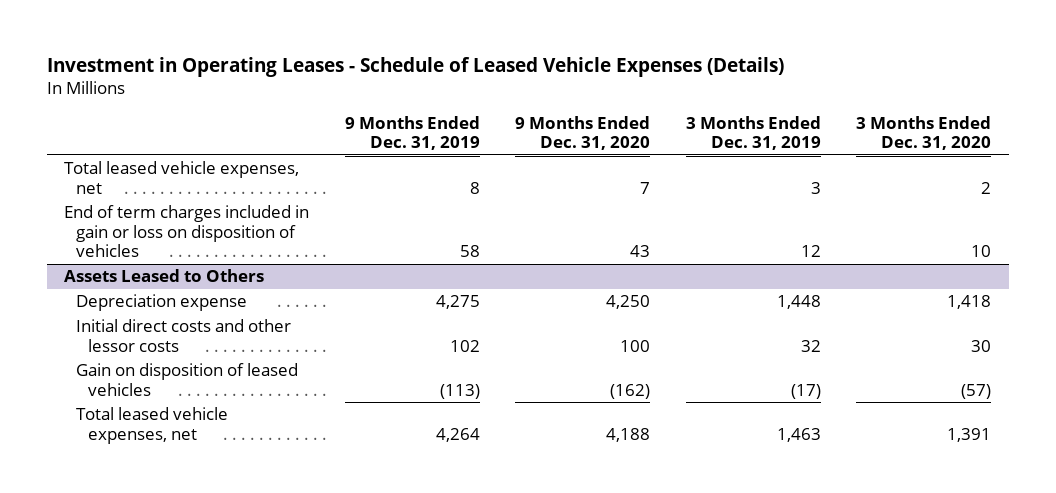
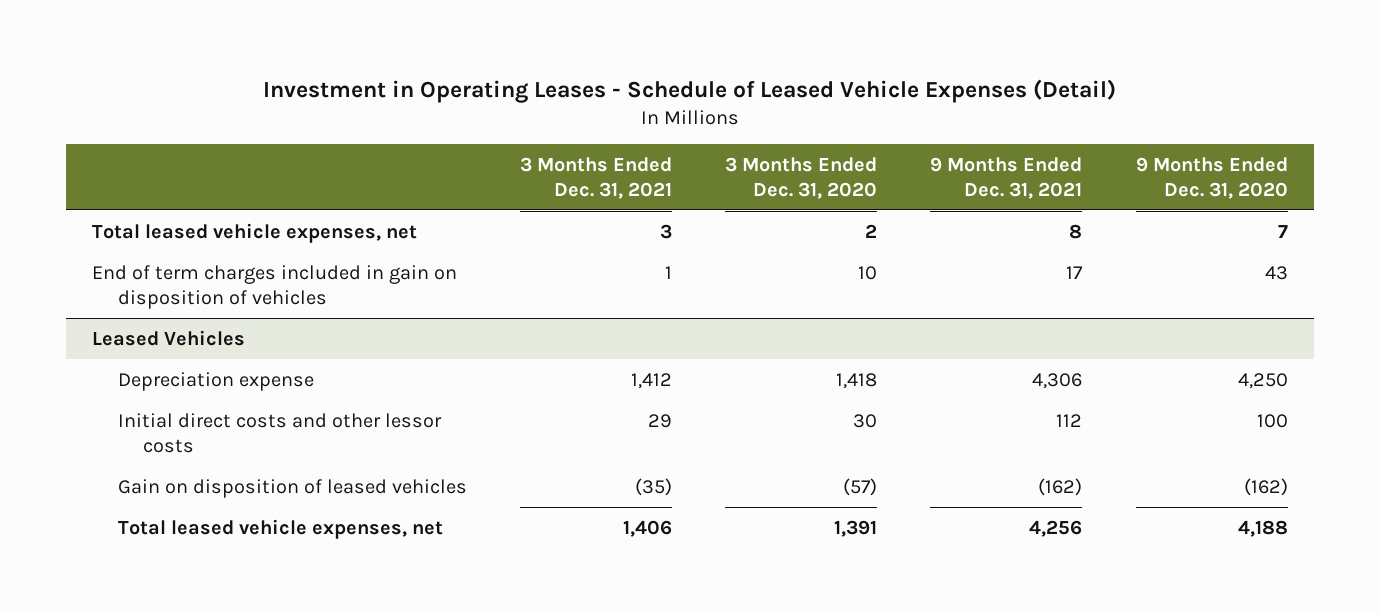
[46,57,784,78] Investment in Operating Leases - Schedule of Leased Vehicle Expenses (Details) -> [263,78,1117,103] Investment in Operating Leases - Schedule of Leased Vehicle Expenses (Detail)
[344,115,480,151] 9 Months Ended Dec. 31, 2019 -> none
[685,115,821,151] 3 Months Ended Dec. 31, 2019 -> none
none -> [520,156,673,199] 3 Months Ended Dec. 31, 2021
none -> [930,156,1083,199] 9 Months Ended Dec. 31, 2021
[64,269,265,283] Assets Leased to Others -> none
[64,205,310,258] End of term charges included in gain or loss on disposition of vehicles -> [92,264,458,309] End of term charges included in gain on disposition of vehicles
none -> [92,329,246,346] Leased Vehicles

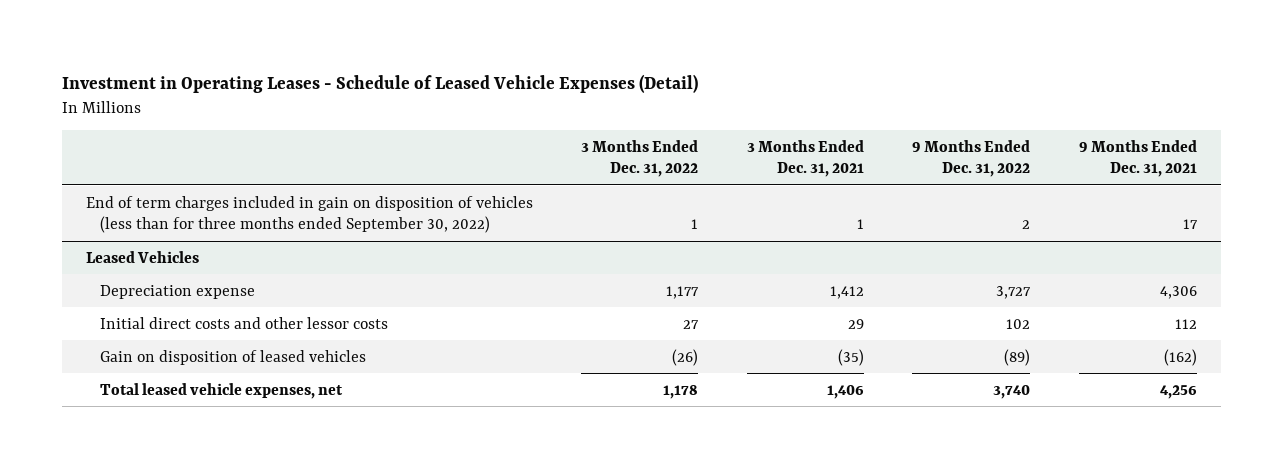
[725,156,878,199] 3 Months Ended Dec. 31, 2020 -> none
[1135,156,1288,199] 9 Months Ended Dec. 31, 2020 -> none
none -> [581,139,699,178] 3 Months Ended Dec. 31, 2022
none -> [912,139,1031,178] 9 Months Ended Dec. 31, 2022
[92,222,418,243] Total leased vehicle expenses, net -> none
[92,264,458,309] End of term charges included in gain on disposition of vehicles -> [85,195,533,233] End of term charges included in gain on disposition of vehicles (less than for three months ended September 30, 2022)

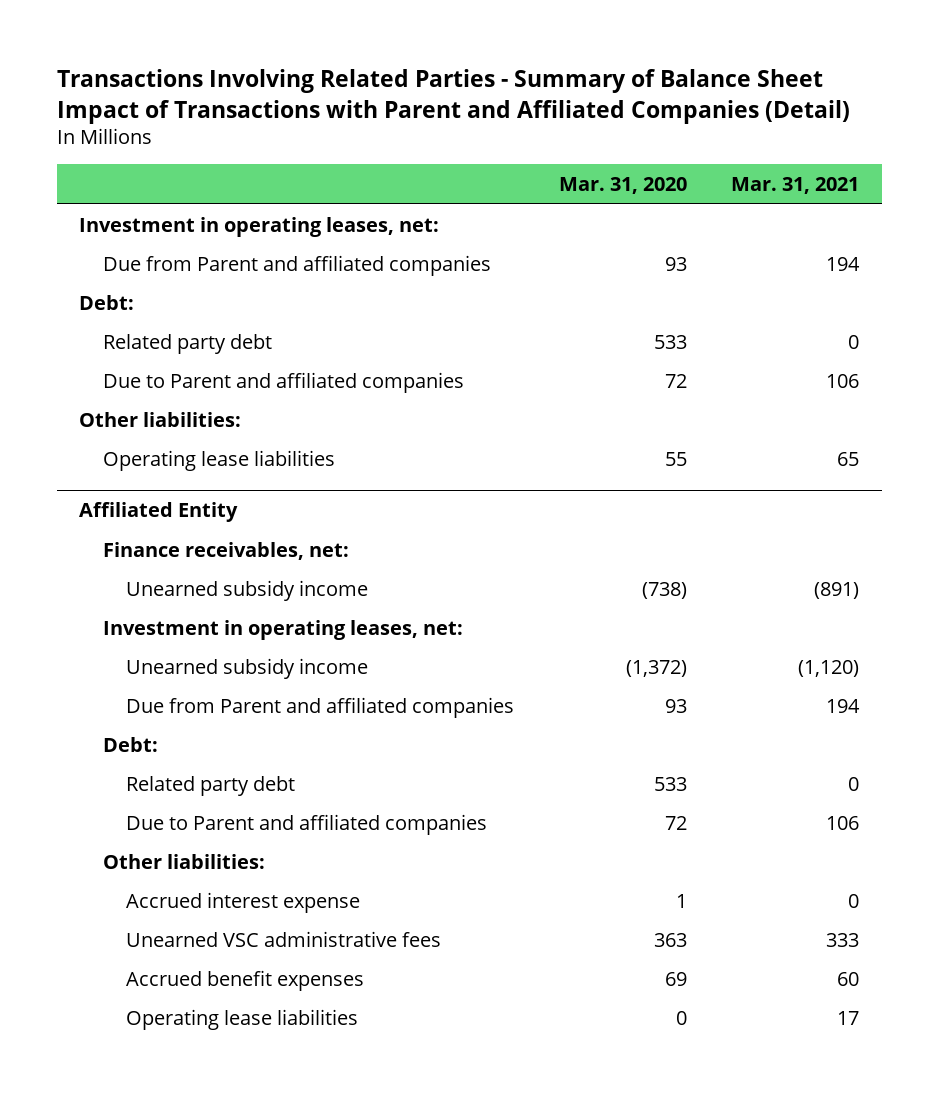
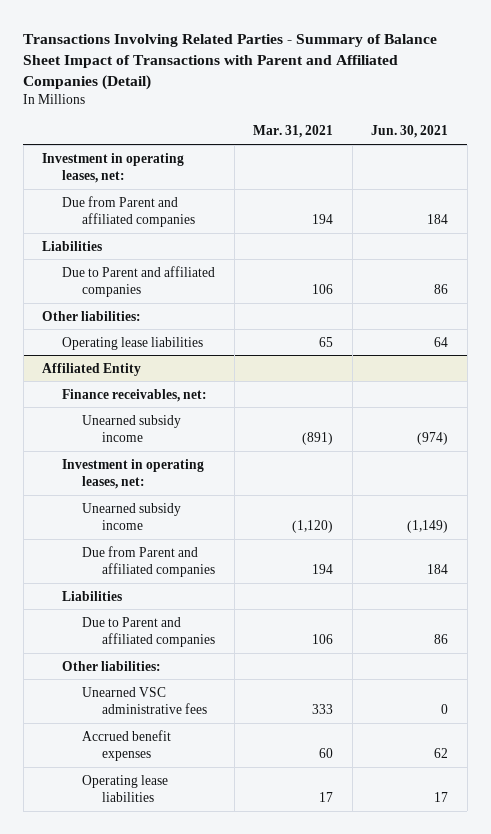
[558,176,687,194] Mar. 31, 2020 -> none
none -> [371,125,449,139] Jun. 30, 2021
[79,294,135,310] Debt: -> none
[102,333,272,354] Related party debt -> none
none -> [42,240,103,251] Liabilities
[102,736,158,752] Debt: -> none
[126,775,296,796] Related party debt -> none
none -> [62,590,123,601] Liabilities
[126,891,361,913] Accrued interest expense -> none

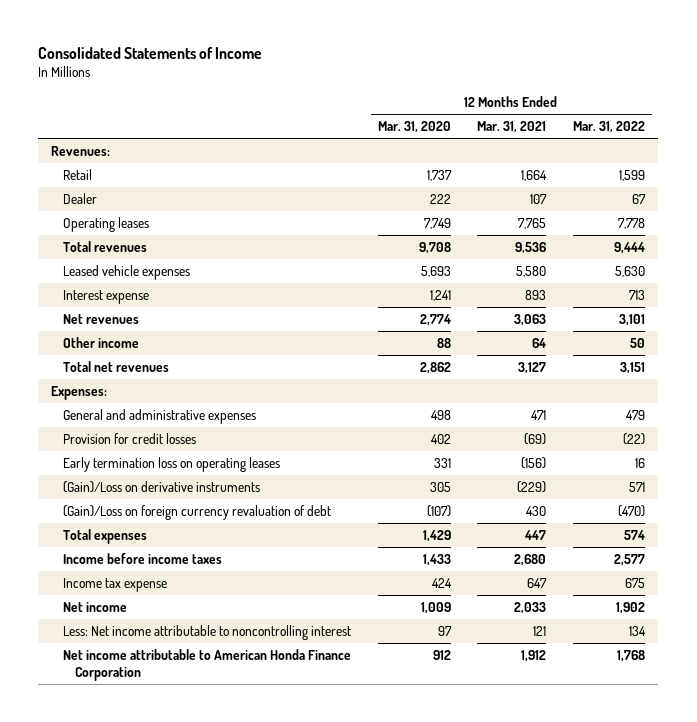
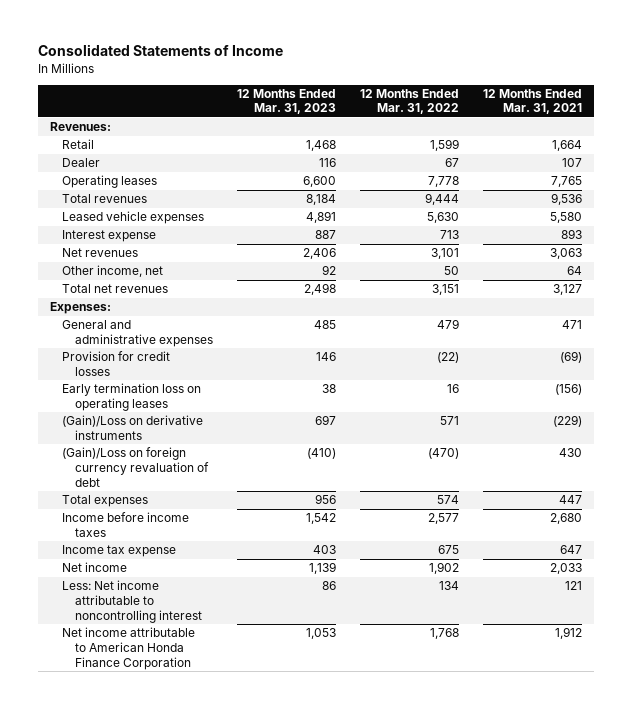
[377,120,451,133] Mar. 31, 2020 -> none
none -> [236,88,336,115] 12 Months Ended Mar. 31, 2023
[63,336,140,348] Other income -> [62,265,164,278] Other income, net

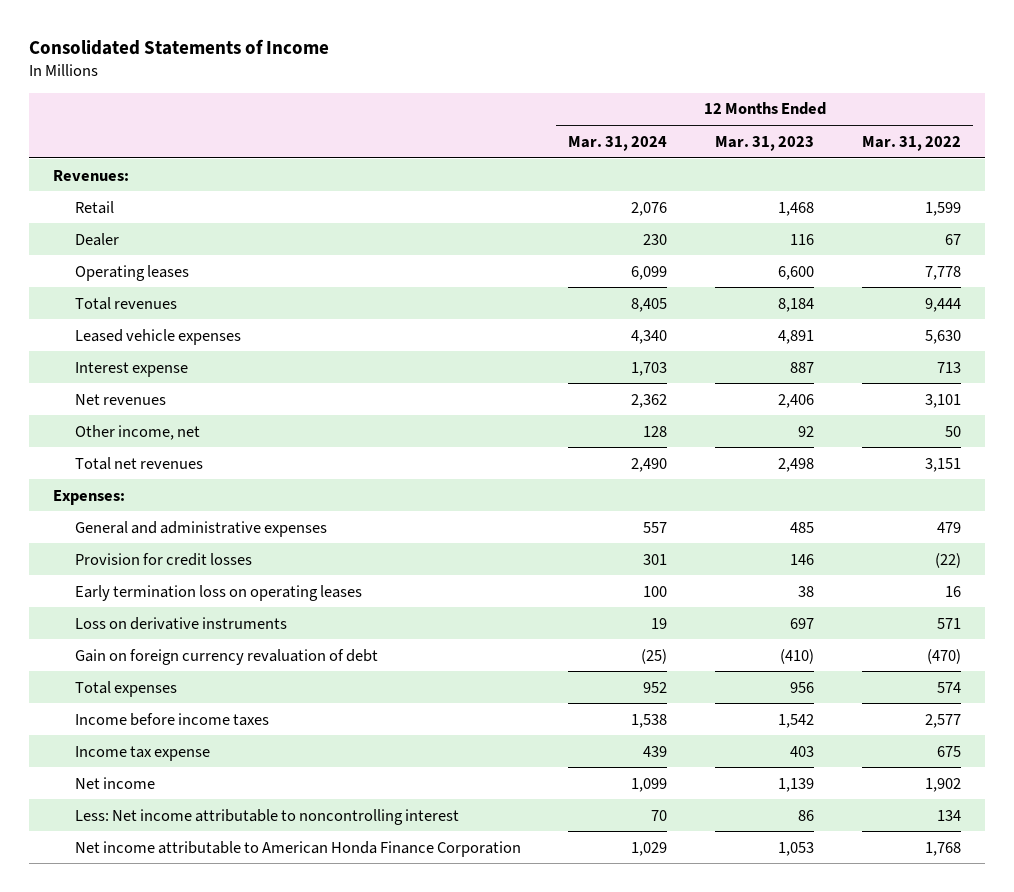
[482,88,582,115] 12 Months Ended Mar. 31, 2021 -> none
none -> [568,135,668,151] Mar. 31, 2024
[62,415,204,440] (Gain)/Loss on derivative instruments -> [74,616,287,630] Loss on derivative instruments
[62,447,210,487] (Gain)/Loss on foreign currency revaluation of debt -> [74,648,378,665] Gain on foreign currency revaluation of debt

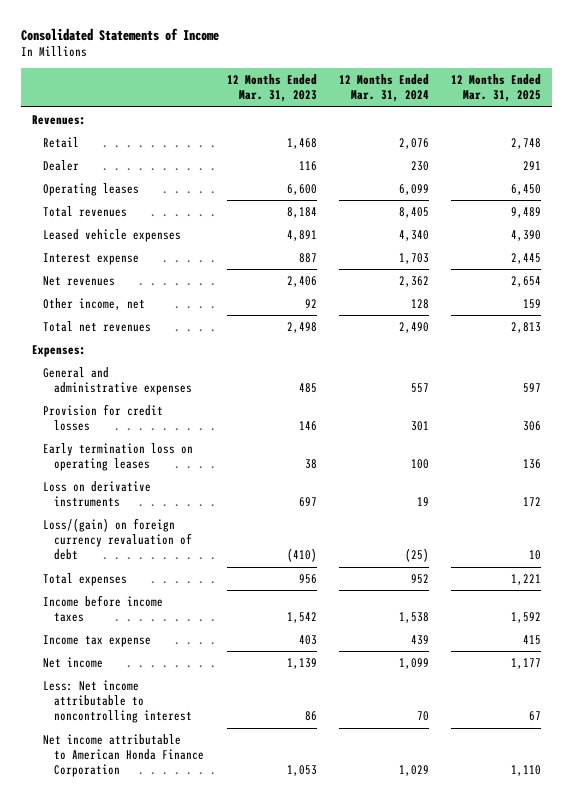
[861,135,961,151] Mar. 31, 2022 -> none
none -> [450,74,541,103] 12 Months Ended Mar. 31, 2025
[74,648,378,665] Gain on foreign currency revaluation of debt -> [43,517,193,561] Loss/(gain) on foreign currency revaluation of debt

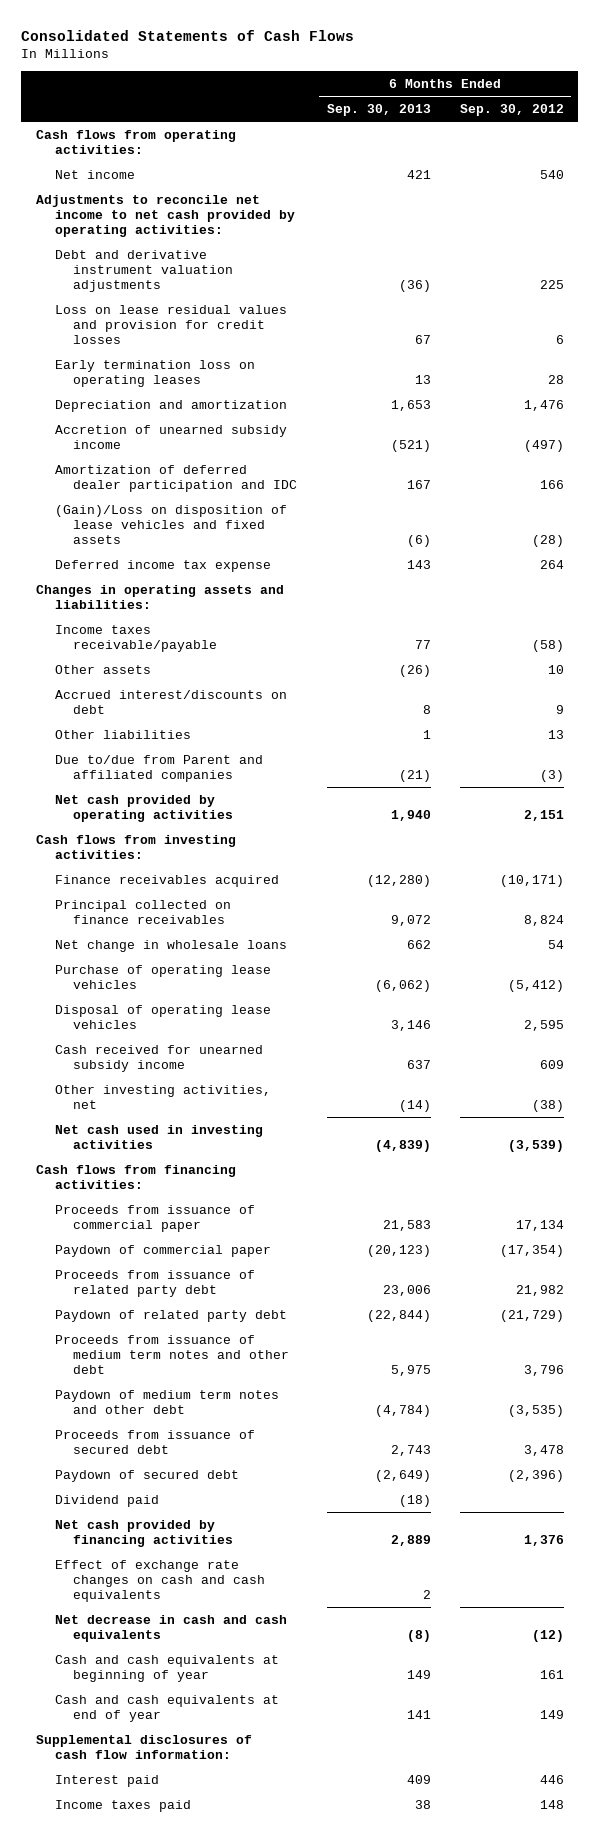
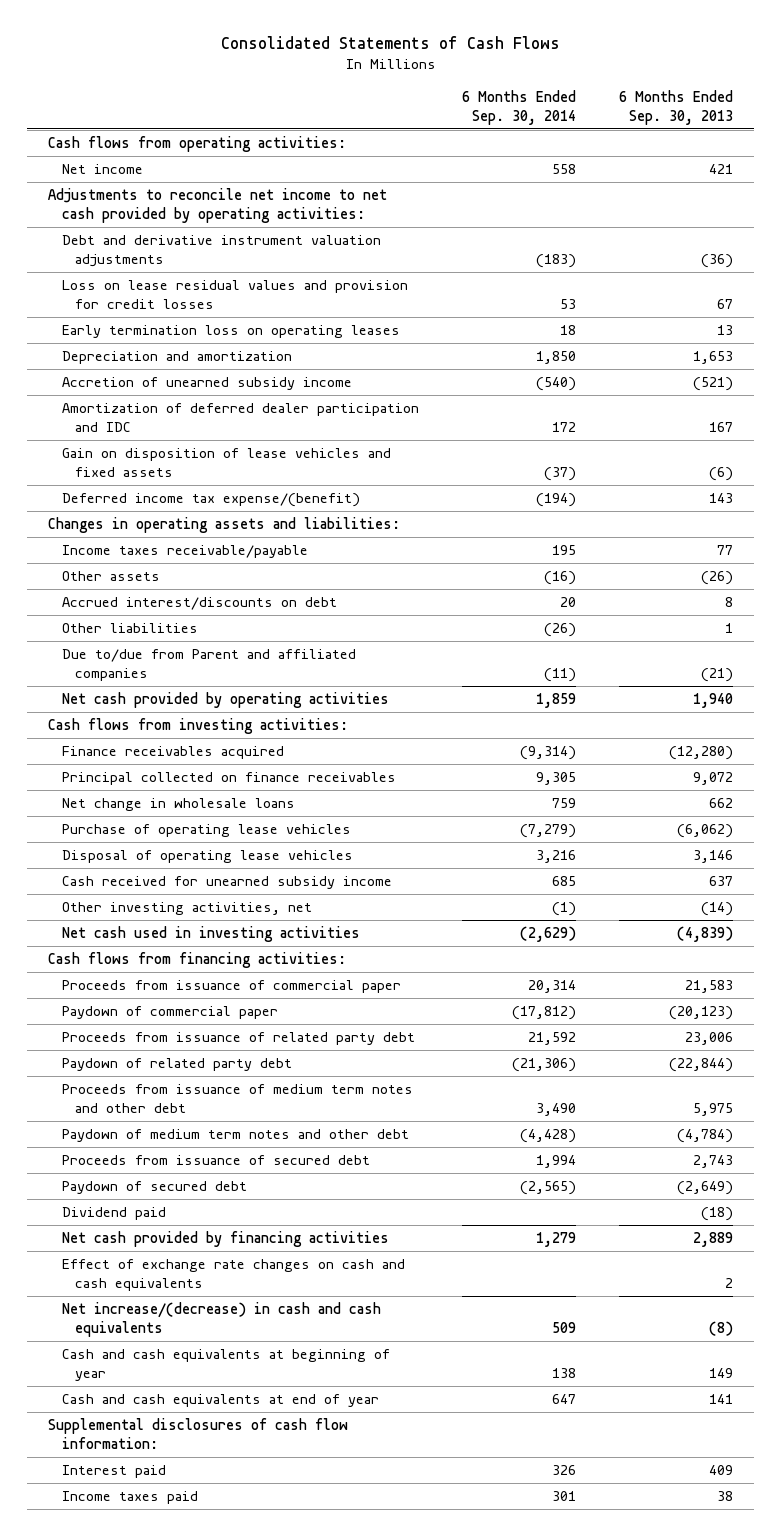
[459,103,564,116] Sep. 30, 2012 -> none
none -> [461,89,576,125] 6 Months Ended Sep. 30, 2014
[54,504,287,545] (Gain)/Loss on disposition of lease vehicles and fixed assets -> [61,448,391,477] Gain on disposition of lease vehicles and fixed assets
[54,559,271,572] Deferred income tax expense -> [61,493,360,508] Deferred income tax expense/(benefit)
[54,1614,287,1642] Net decrease in cash and cash equivalents -> [61,1302,381,1337] Net increase/(decrease) in cash and cash equivalents

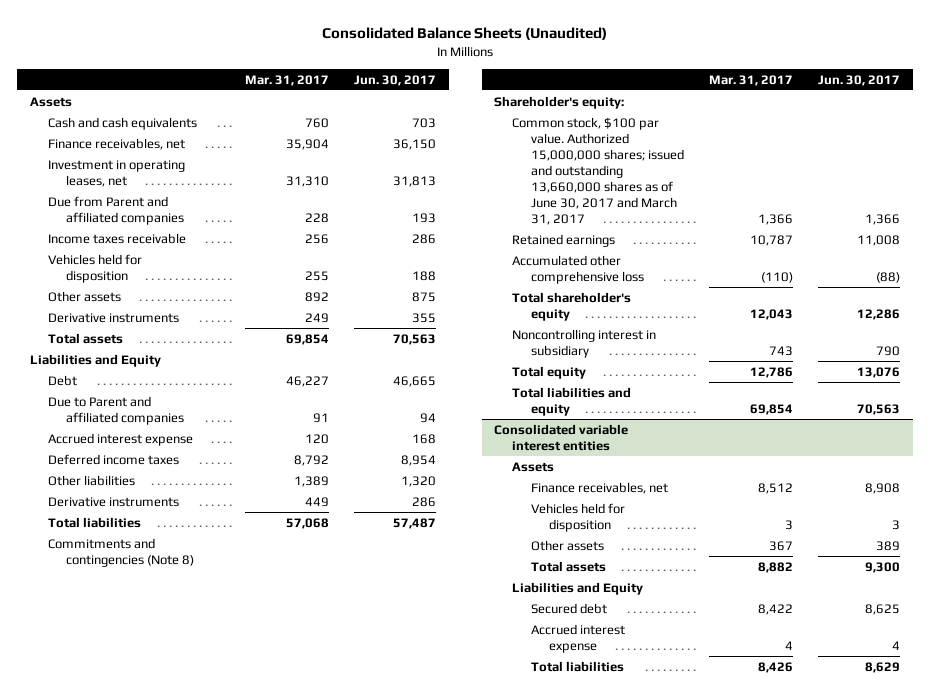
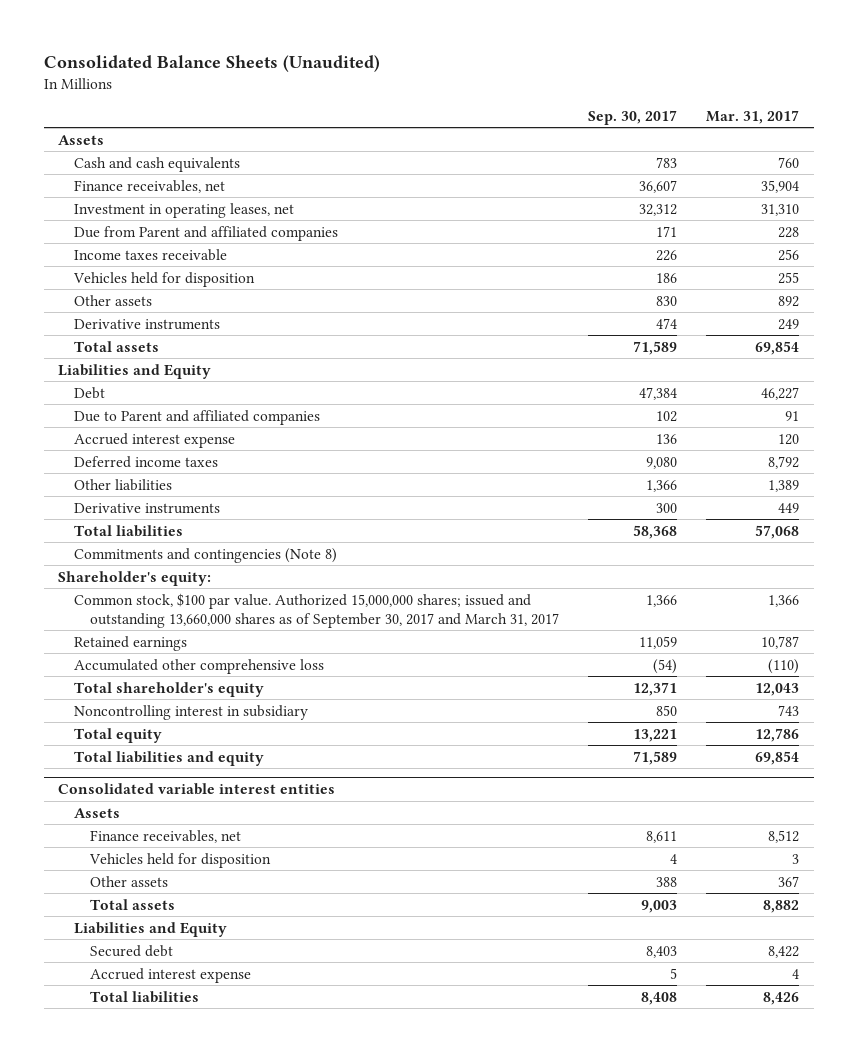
[354,74,437,86] Jun. 30, 2017 -> none
none -> [588,109,678,125] Sep. 30, 2017
[512,116,684,226] Common stock, $100 par value. Authorized 15,000,000 shares; issued and outstanding 13,660,000 shares as of June 30, 2017 and March 31, 2017 -> [74,592,559,628] Common stock, $100 par value. Authorized 15,000,000 shares; issued and outstanding 13,660,000 shares as of September 30, 2017 and March 31, 2017

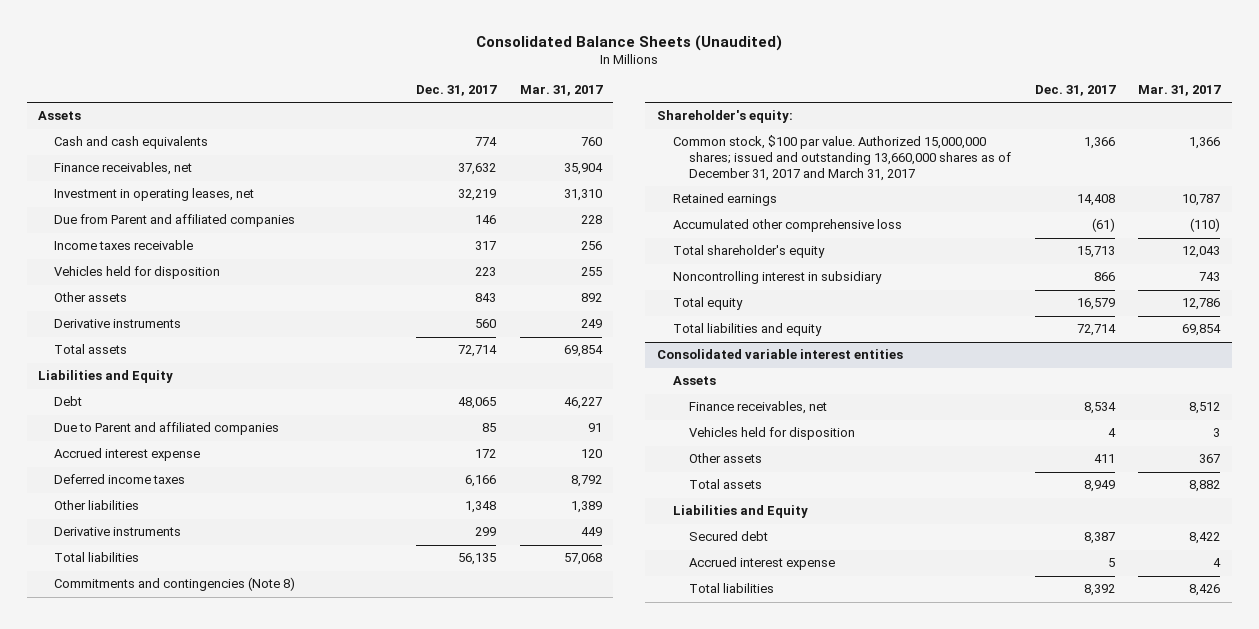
[588,109,678,125] Sep. 30, 2017 -> none
none -> [415,85,497,97] Dec. 31, 2017
[74,592,559,628] Common stock, $100 par value. Authorized 15,000,000 shares; issued and outstanding 13,660,000 shares as of September 30, 2017 and March 31, 2017 -> [673,135,1012,181] Common stock, $100 par value. Authorized 15,000,000 shares; issued and outstanding 13,660,000 shares as of December 31, 2017 and March 31, 2017

